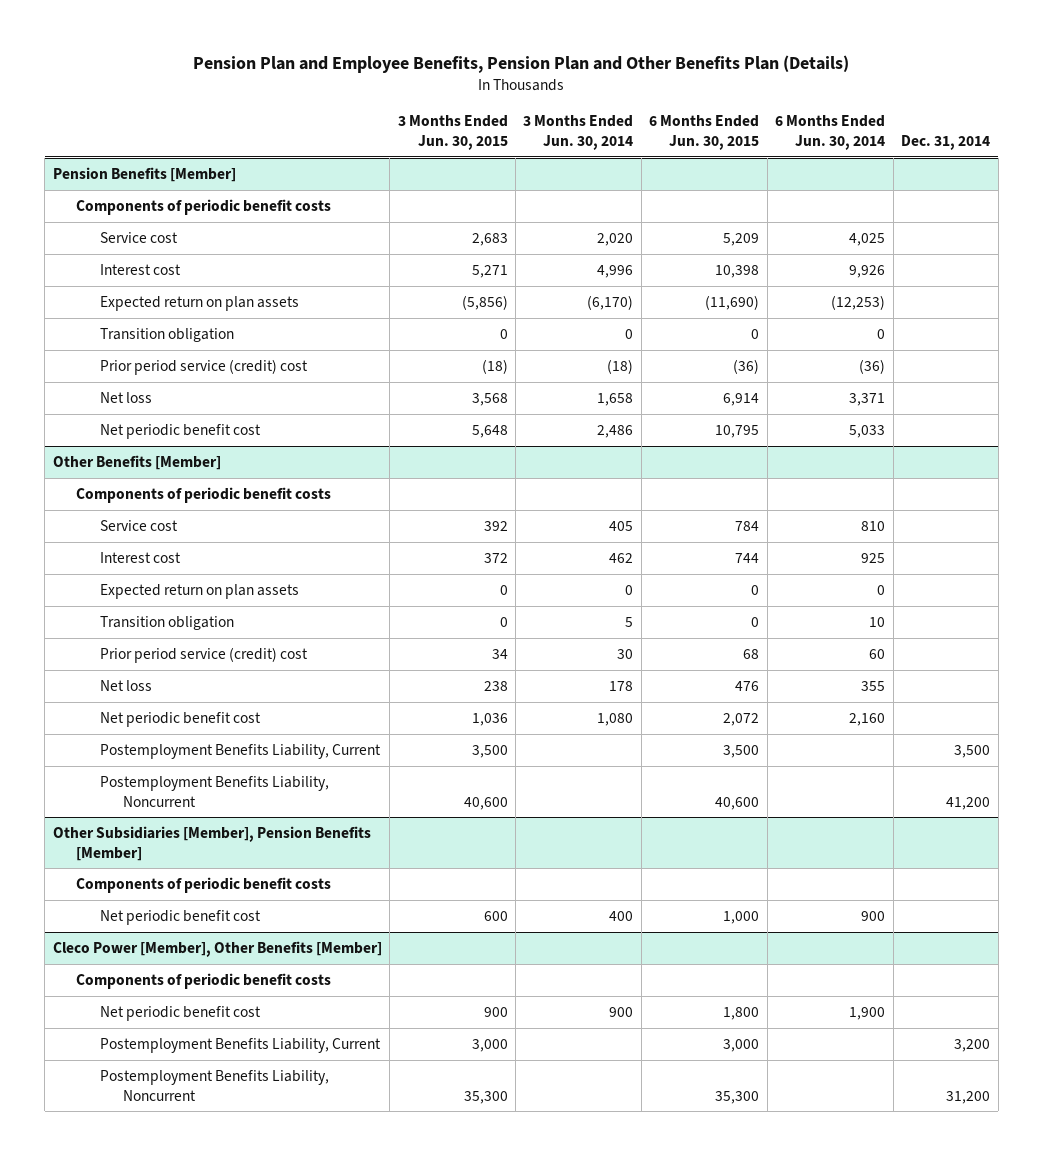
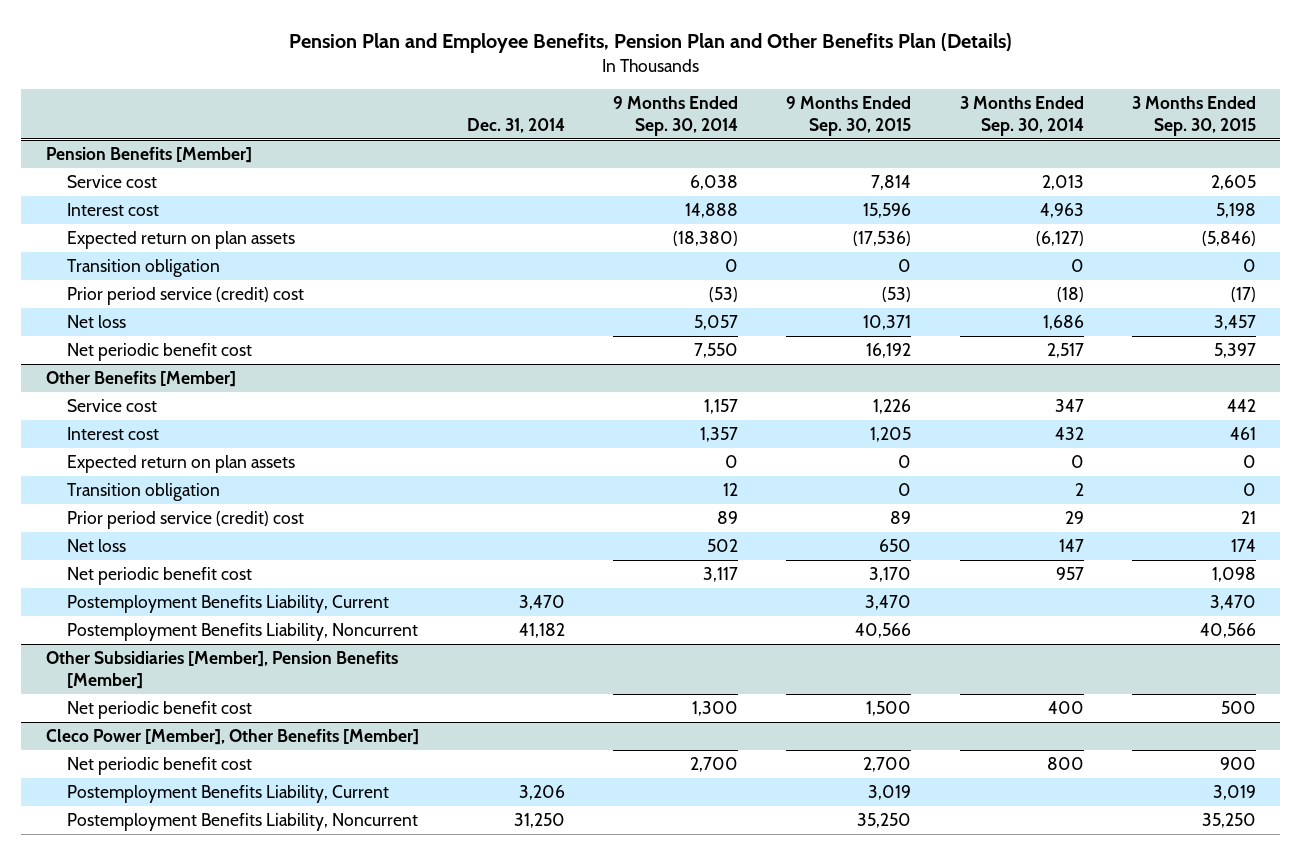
[397,115,508,151] 3 Months Ended Jun. 30, 2015 -> none
[523,115,634,151] 3 Months Ended Jun. 30, 2014 -> none
[649,115,760,151] 6 Months Ended Jun. 30, 2015 -> none
[775,115,886,151] 6 Months Ended Jun. 30, 2014 -> none
none -> [613,95,739,136] 9 Months Ended Sep. 30, 2014
none -> [786,95,912,136] 9 Months Ended Sep. 30, 2015
none -> [959,95,1084,136] 3 Months Ended Sep. 30, 2014
none -> [1132,95,1257,136] 3 Months Ended Sep. 30, 2015
[76,198,332,215] Components of periodic benefit costs -> none
[76,486,332,503] Components of periodic benefit costs -> none
[954,744,991,758] 3,500 -> [518,594,565,610] 3,470
[946,796,991,810] 41,200 -> [518,622,565,638] 41,182
[76,876,332,893] Components of periodic benefit costs -> none
[76,972,332,989] Components of periodic benefit costs -> none
[954,1038,991,1052] 3,200 -> [518,784,565,800] 3,206
[946,1090,991,1104] 31,200 -> [513,812,565,828] 31,250

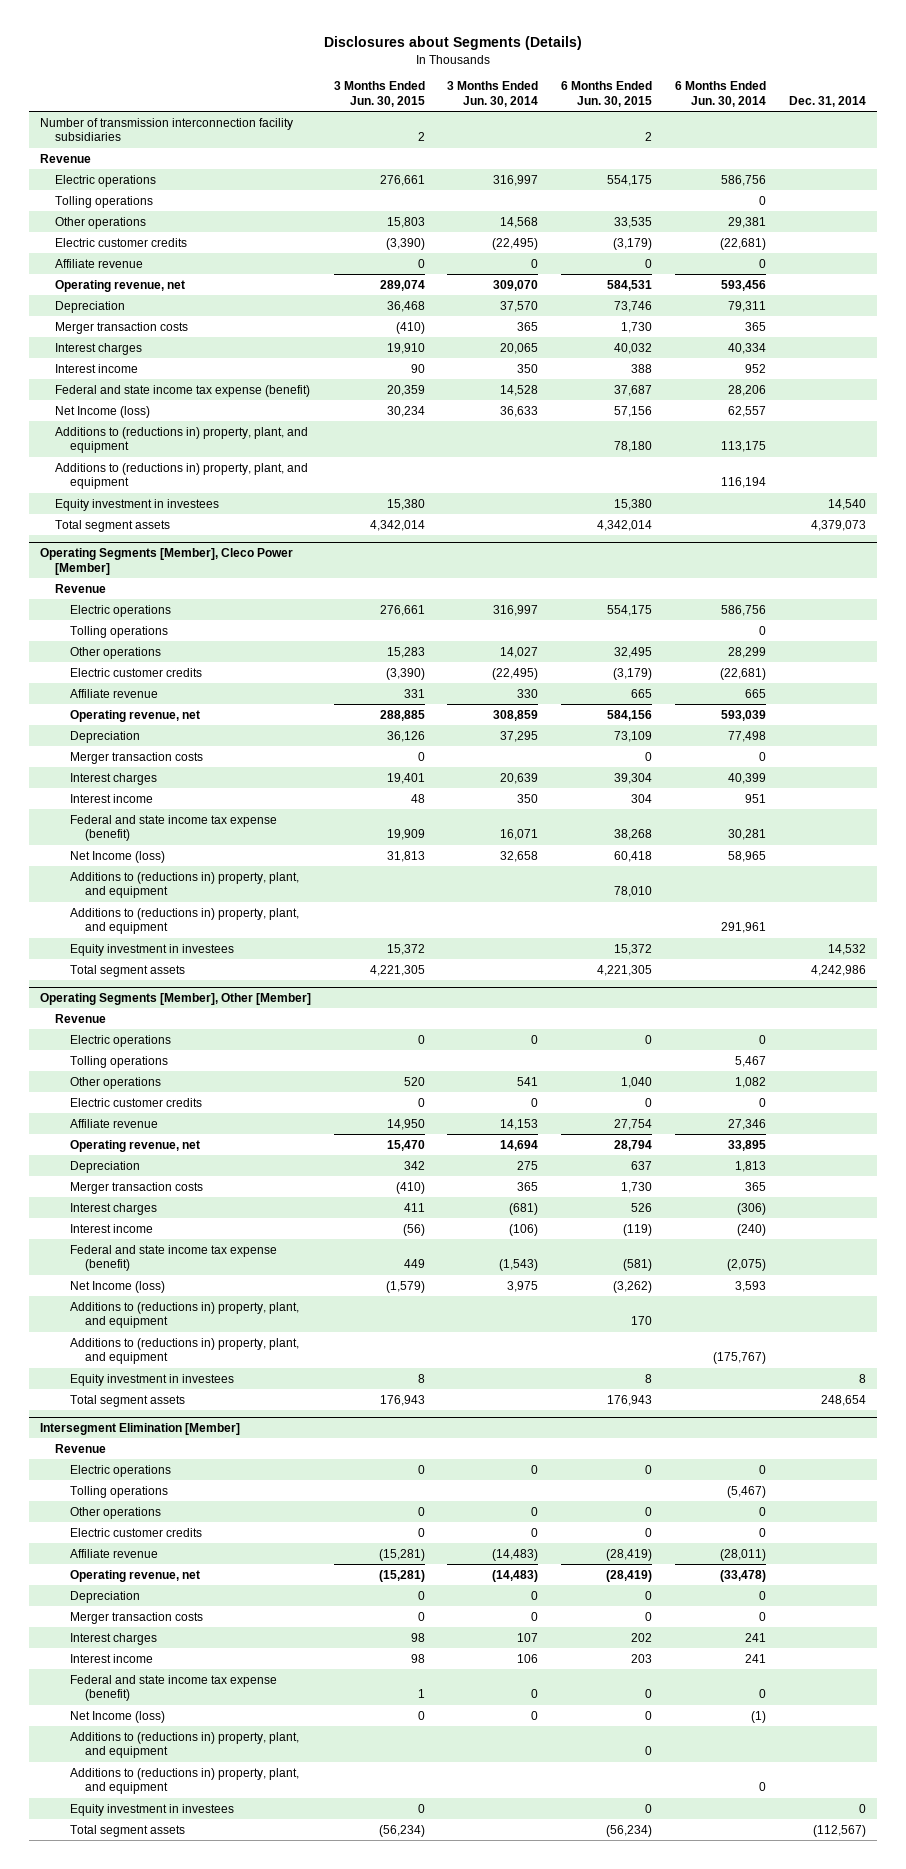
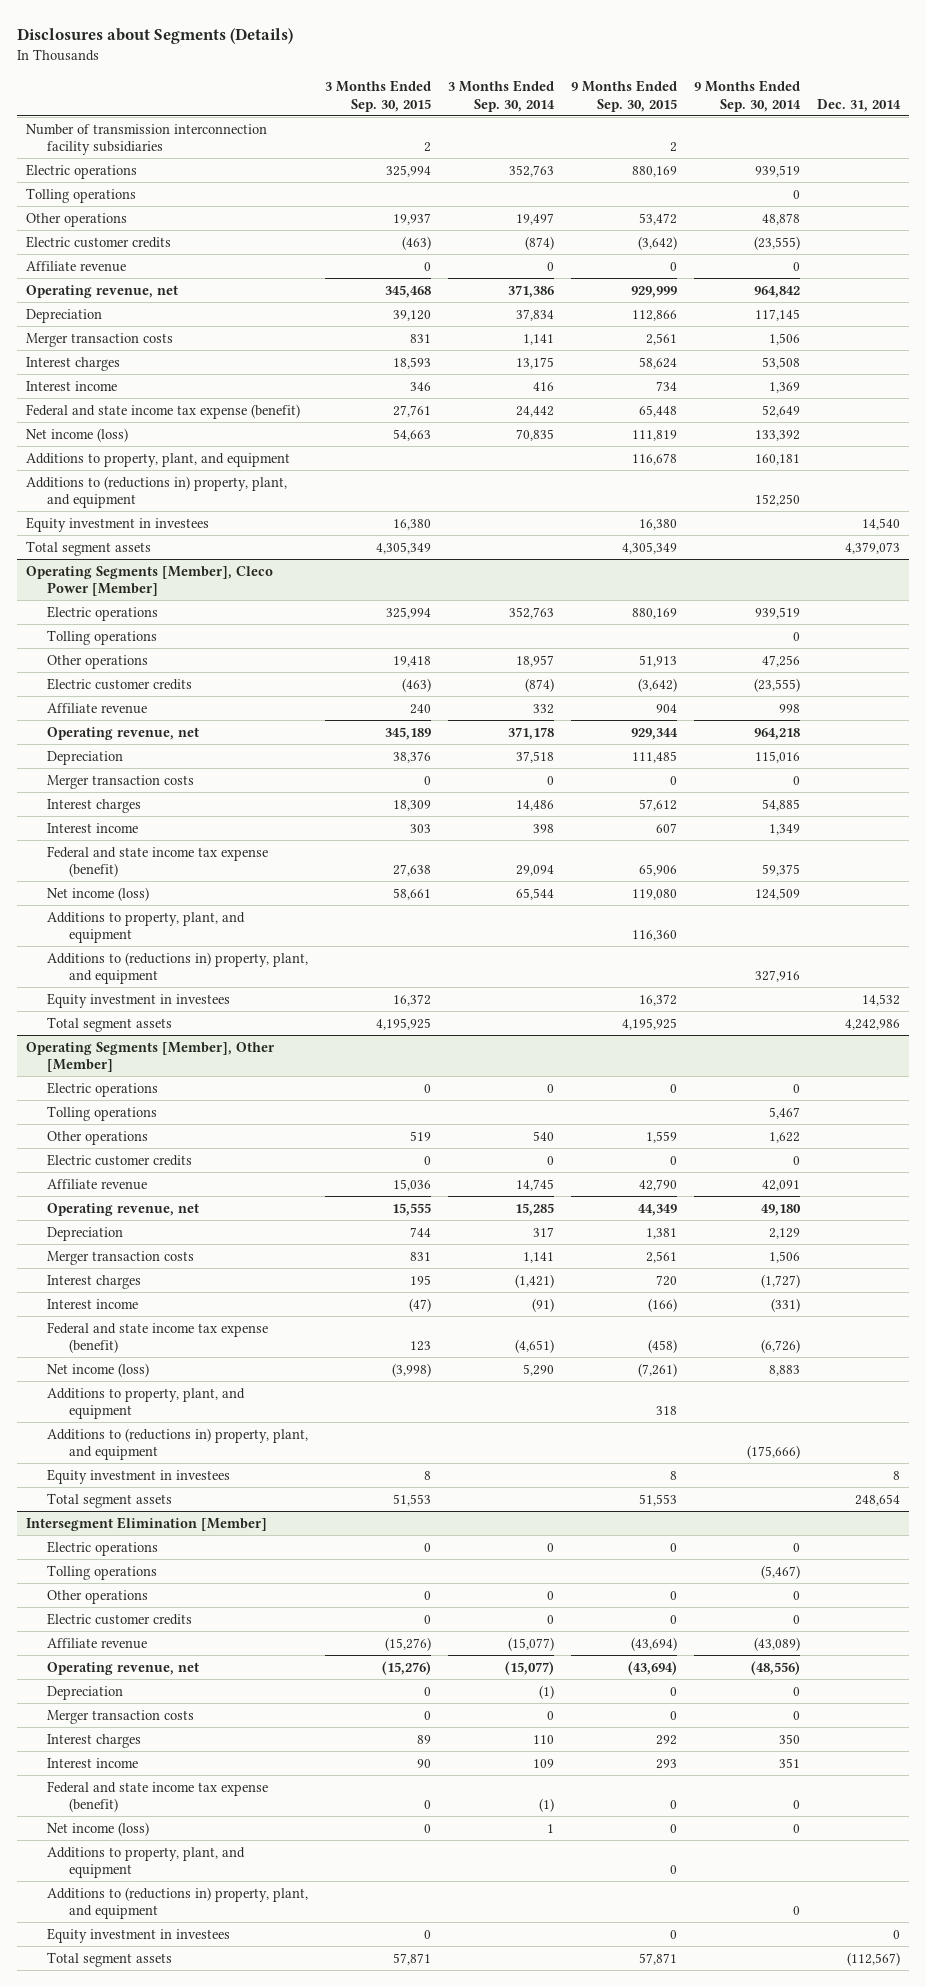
[333,81,425,107] 3 Months Ended Jun. 30, 2015 -> none
[447,81,539,107] 3 Months Ended Jun. 30, 2014 -> none
[561,81,653,107] 6 Months Ended Jun. 30, 2015 -> none
[675,81,767,107] 6 Months Ended Jun. 30, 2014 -> none
none -> [325,80,432,112] 3 Months Ended Sep. 30, 2015
none -> [448,80,556,112] 3 Months Ended Sep. 30, 2014
none -> [571,80,678,112] 9 Months Ended Sep. 30, 2015
none -> [694,80,802,112] 9 Months Ended Sep. 30, 2014
[39,153,91,163] Revenue -> none
[54,405,150,418] Net Income (loss) -> [25,427,128,442] Net income (loss)
[54,426,308,454] Additions to (reductions in) property, plant, and equipment -> [25,452,290,467] Additions to property, plant, and equipment
[54,583,106,593] Revenue -> none
[70,850,166,863] Net Income (loss) -> [47,886,150,901] Net income (loss)
[70,871,300,899] Additions to (reductions in) property, plant, and equipment -> [47,911,246,944] Additions to property, plant, and equipment
[54,1013,106,1023] Revenue -> none
[70,1280,166,1293] Net Income (loss) -> [47,1362,150,1377] Net income (loss)
[70,1301,300,1329] Additions to (reductions in) property, plant, and equipment -> [47,1387,246,1420] Additions to property, plant, and equipment
[54,1443,106,1453] Revenue -> none
[70,1710,166,1723] Net Income (loss) -> [47,1821,150,1836] Net income (loss)
[70,1731,300,1759] Additions to (reductions in) property, plant, and equipment -> [47,1846,246,1879] Additions to property, plant, and equipment

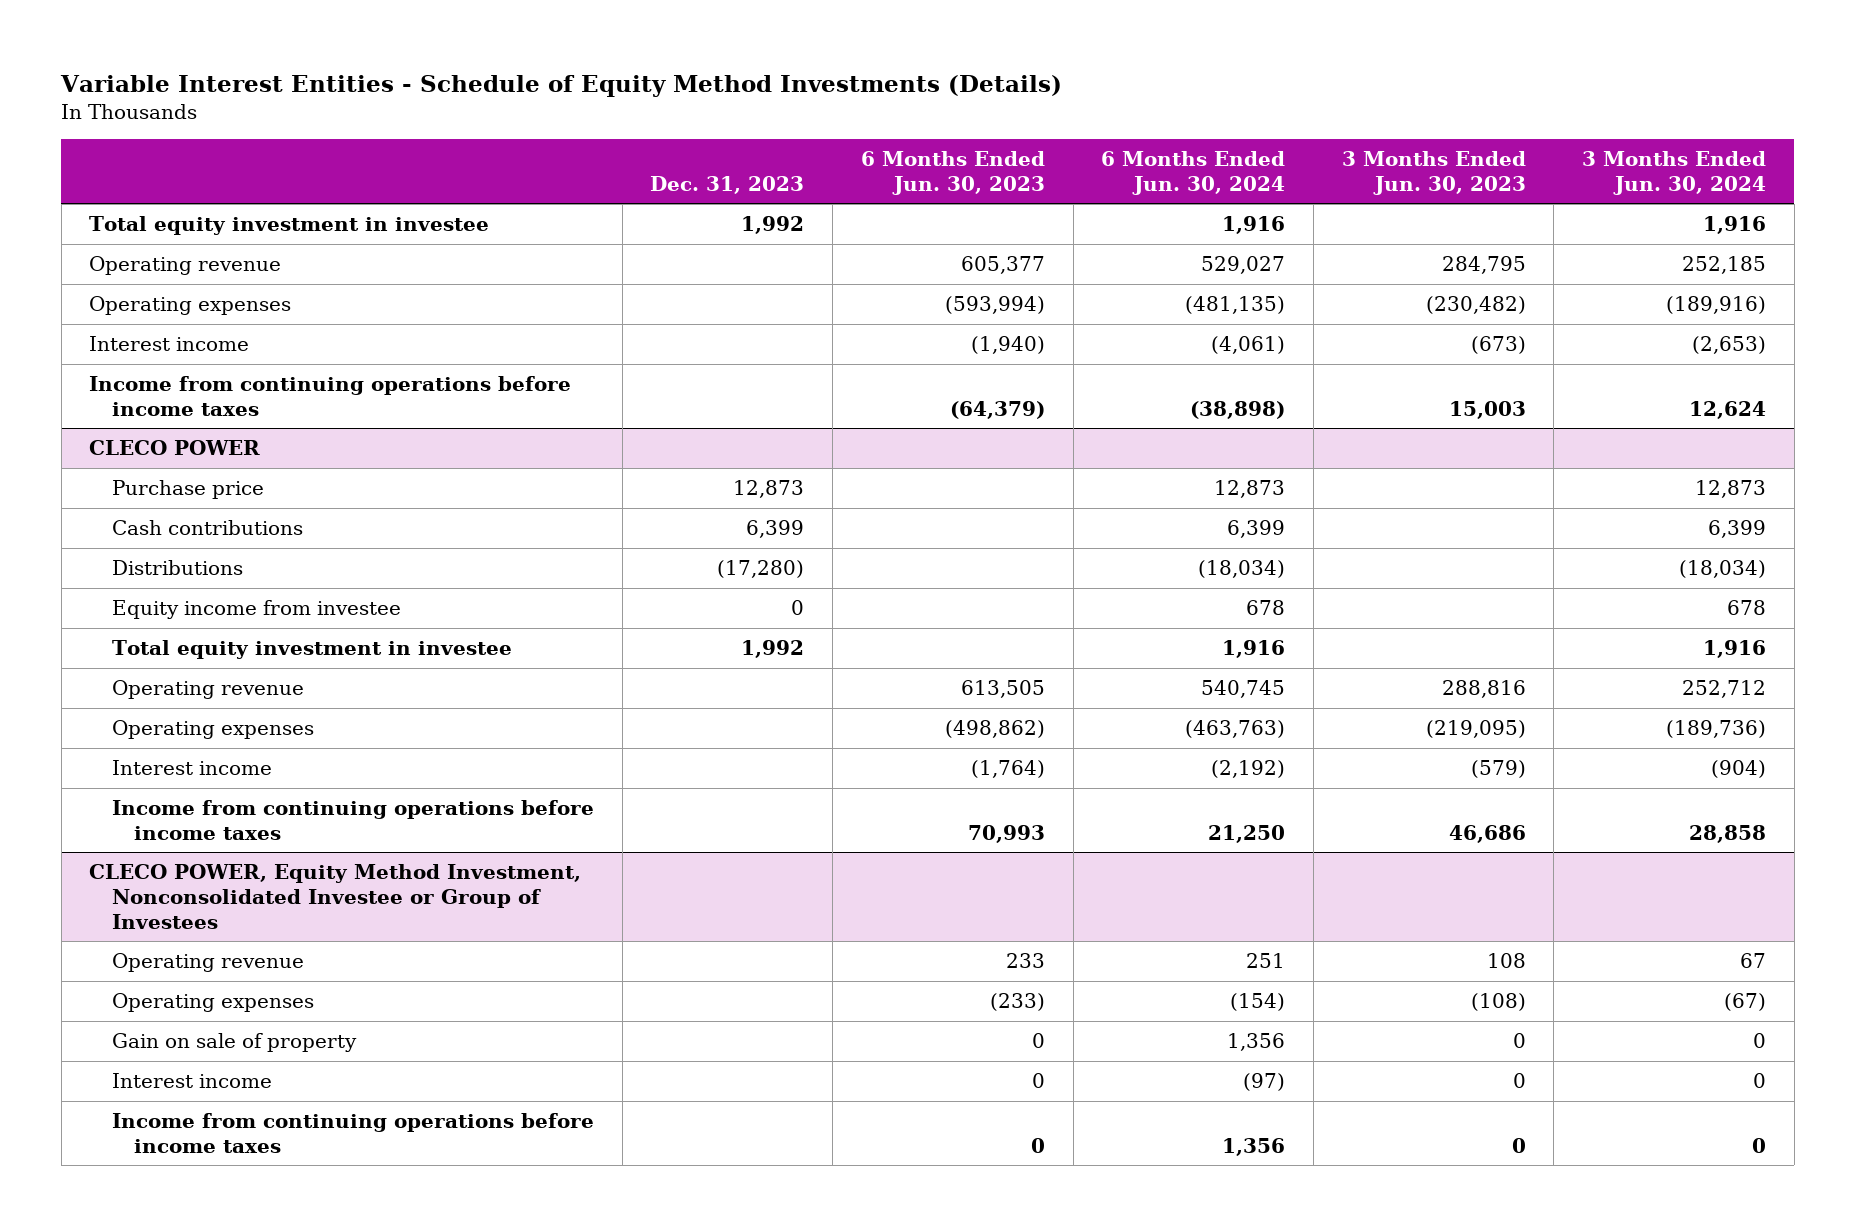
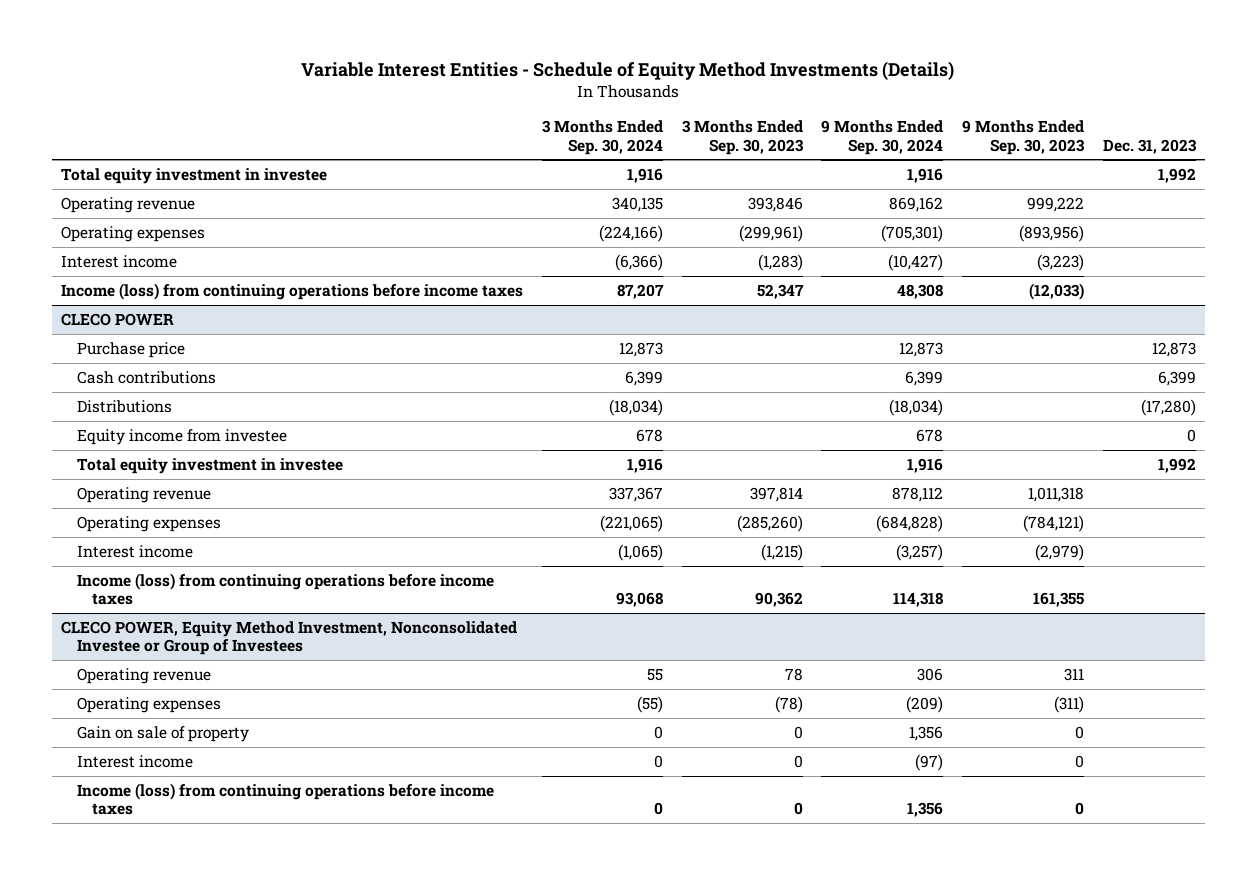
[860,150,1045,195] 6 Months Ended Jun. 30, 2023 -> none
[1101,150,1286,195] 6 Months Ended Jun. 30, 2024 -> none
[1341,150,1526,195] 3 Months Ended Jun. 30, 2023 -> none
[1582,150,1767,195] 3 Months Ended Jun. 30, 2024 -> none
none -> [541,120,663,155] 3 Months Ended Sep. 30, 2024
none -> [681,120,804,155] 3 Months Ended Sep. 30, 2023
none -> [821,120,944,155] 9 Months Ended Sep. 30, 2024
none -> [962,120,1086,155] 9 Months Ended Sep. 30, 2023
[89,376,572,416] Income from continuing operations before income taxes -> [61,282,524,300] Income (loss) from continuing operations before income taxes
[111,800,594,840] Income from continuing operations before income taxes -> [76,572,494,606] Income (loss) from continuing operations before income taxes
[111,1113,594,1153] Income from continuing operations before income taxes -> [76,782,494,816] Income (loss) from continuing operations before income taxes

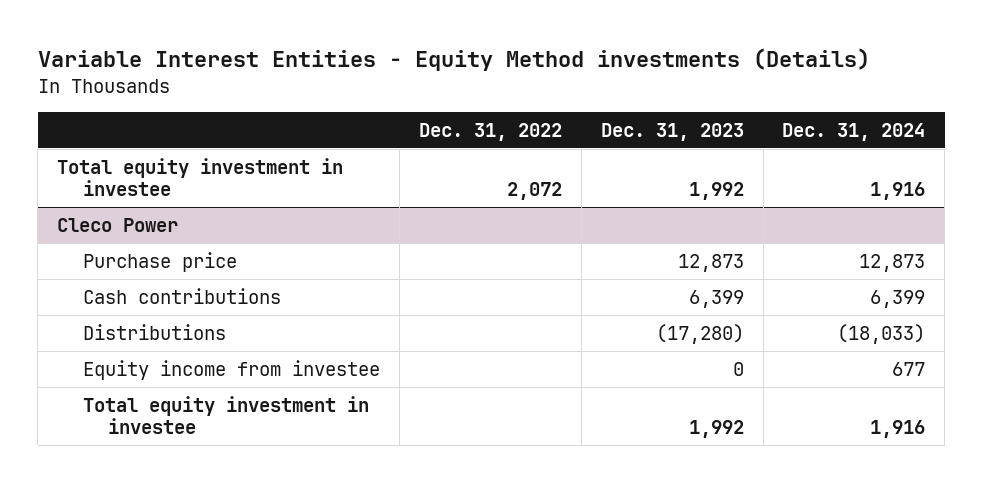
[301,60,955,80] Variable Interest Entities - Schedule of Equity Method Investments (Details) -> [37,48,870,72] Variable Interest Entities - Equity Method investments (Details)
[541,120,663,155] 3 Months Ended Sep. 30, 2024 -> none
[681,120,804,155] 3 Months Ended Sep. 30, 2023 -> none
[821,120,944,155] 9 Months Ended Sep. 30, 2024 -> none
[962,120,1086,155] 9 Months Ended Sep. 30, 2023 -> none
none -> [418,122,562,141] Dec. 31, 2022
none -> [782,122,926,141] Dec. 31, 2024
[61,196,196,213] Operating revenue -> none
[61,225,206,242] Operating expenses -> none
[61,254,178,268] Interest income -> none
[61,282,524,300] Income (loss) from continuing operations before income taxes -> none
[61,312,175,326] CLECO POWER -> [56,217,178,232] Cleco Power
[76,486,211,503] Operating revenue -> none
[76,515,221,532] Operating expenses -> none
[76,544,193,558] Interest income -> none
[76,572,494,606] Income (loss) from continuing operations before income taxes -> none
[61,620,518,656] CLECO POWER, Equity Method Investment, Nonconsolidated Investee or Group of Investees -> none
[76,667,211,684] Operating revenue -> none
[76,696,221,713] Operating expenses -> none
[76,725,249,742] Gain on sale of property -> none
[76,754,193,768] Interest income -> none
[76,782,494,816] Income (loss) from continuing operations before income taxes -> none

